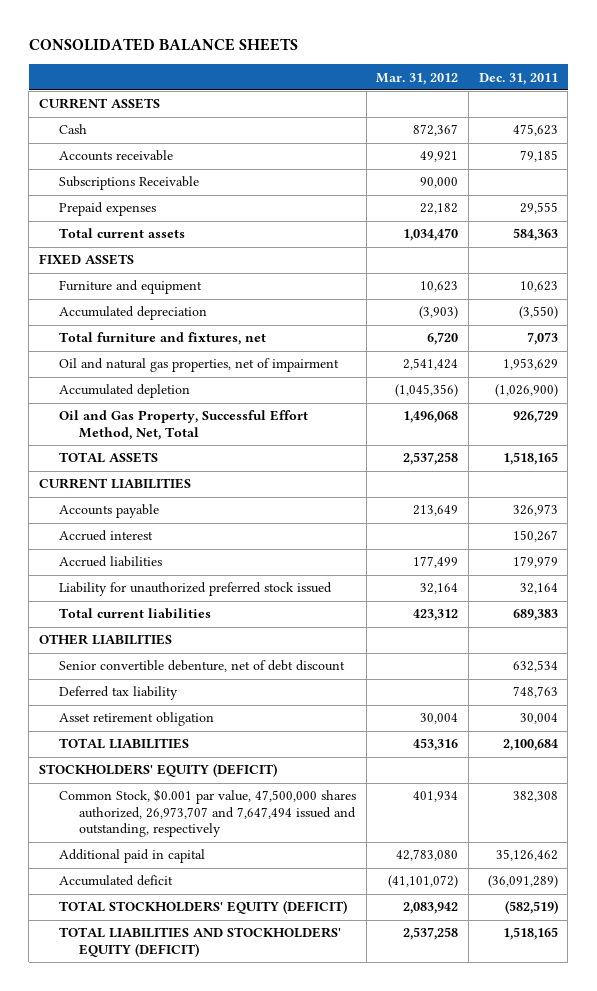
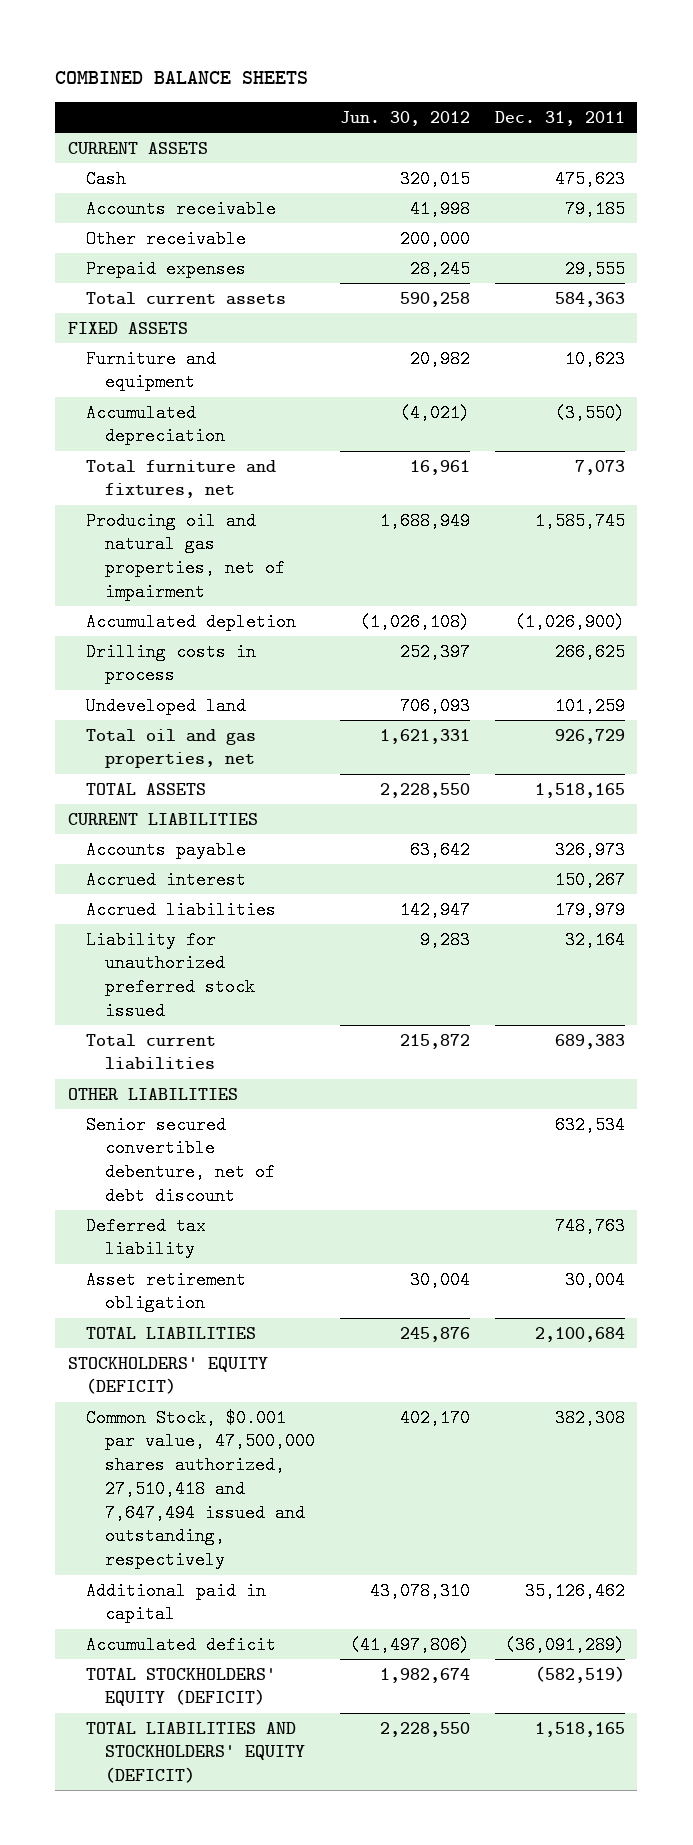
[28,38,298,52] CONSOLIDATED BALANCE SHEETS -> [55,71,309,85] COMBINED BALANCE SHEETS
[376,72,459,85] Mar. 31, 2012 -> none
none -> [339,111,470,127] Jun. 30, 2012
[59,176,200,191] Subscriptions Receivable -> [86,229,247,248] Other receivable
[59,358,340,373] Oil and natural gas properties, net of impairment -> [86,511,285,601] Producing oil and natural gas properties, net of impairment
[502,358,558,371] 1,953,629 -> [534,511,625,530] 1,585,745
none -> [86,642,257,685] Drilling costs in process
none -> [86,696,247,715] Undeveloped land
[59,410,309,440] Oil and Gas Property, Successful Effort Method, Net, Total -> [86,728,257,769] Total oil and gas properties, net
[59,660,346,673] Senior convertible debenture, net of debt discount -> [86,1115,275,1205] Senior secured convertible debenture, net of debt discount
[59,789,357,838] Common Stock, $0.001 par value, 47,500,000 shares authorized, 26,973,707 and 7,647,494 issued and outstanding, respectively -> [86,1408,315,1570] Common Stock, $0.001 par value, 47,500,000 shares authorized, 27,510,418 and 7,647,494 issued and outstanding, respectively

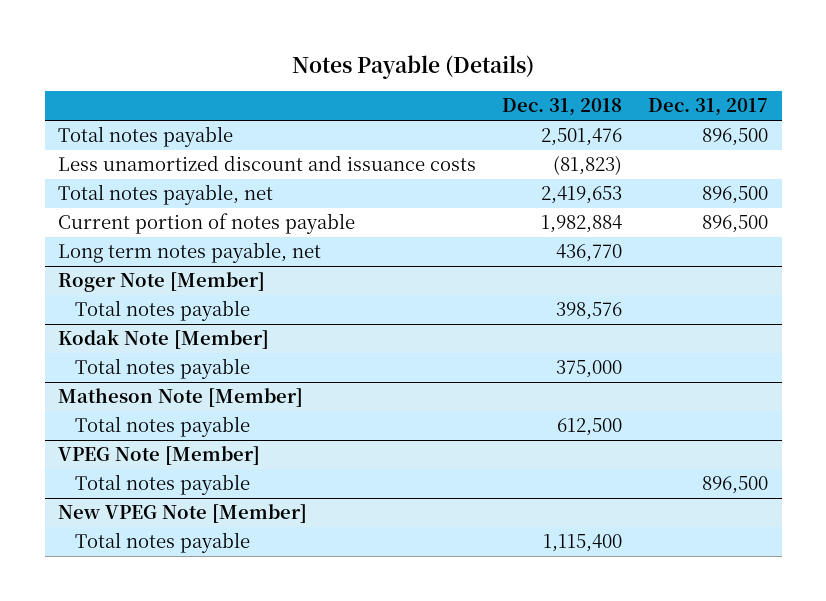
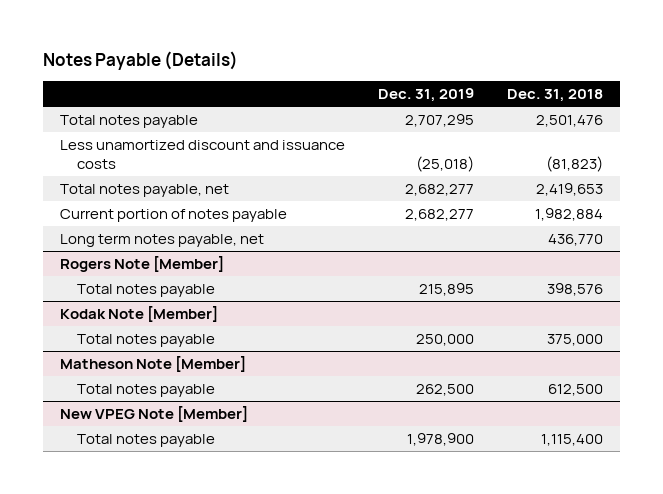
[648,98,769,117] Dec. 31, 2017 -> none
none -> [377,88,474,103] Dec. 31, 2019
[57,272,265,293] Roger Note [Member] -> [59,255,224,272] Rogers Note [Member]
[57,446,260,466] VPEG Note [Member] -> none
[75,474,251,496] Total notes payable -> none

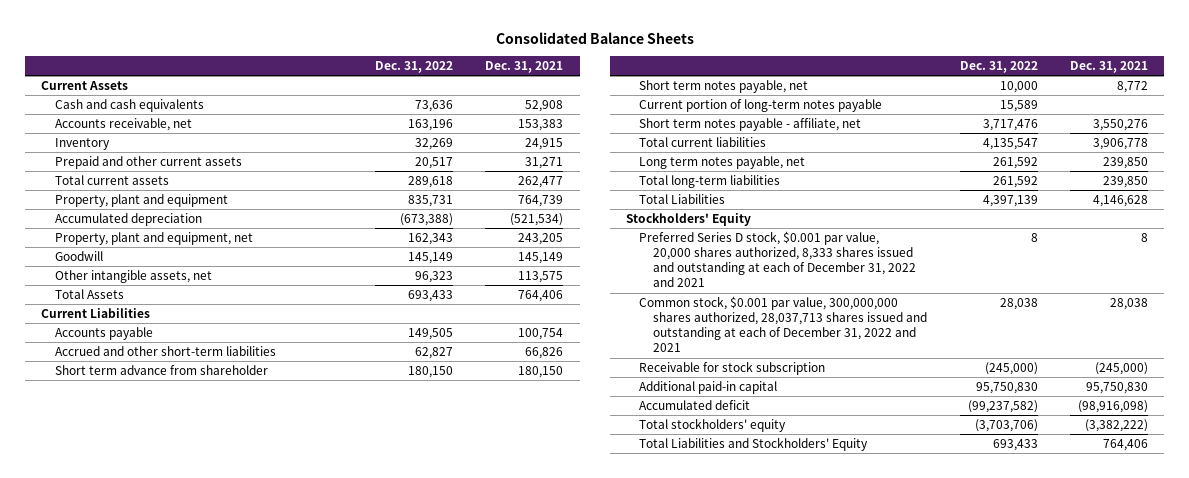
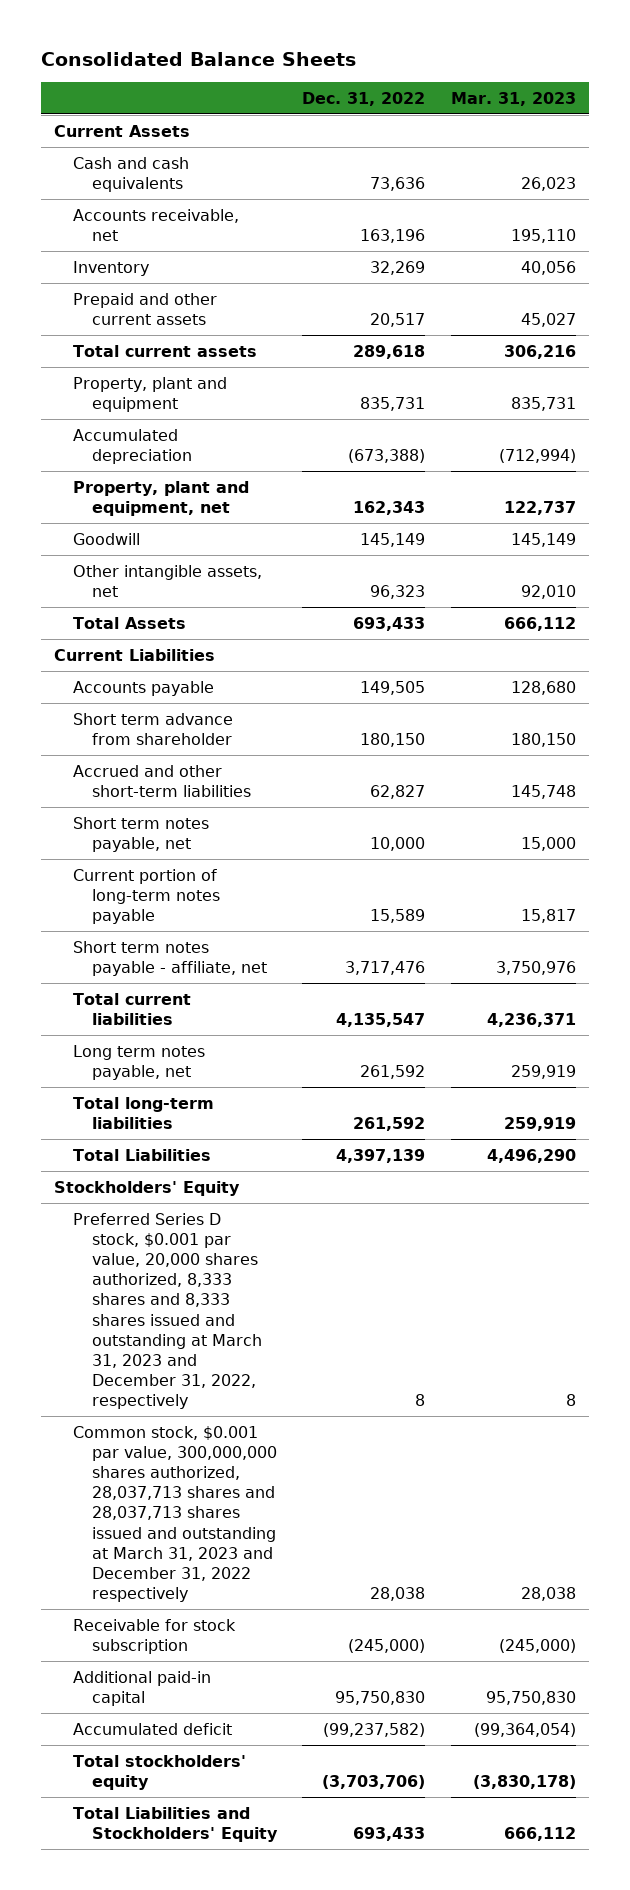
[485,60,564,73] Dec. 31, 2021 -> none
none -> [451,91,577,106] Mar. 31, 2023
[54,346,276,357] Accrued and other short-term liabilities -> [73,764,251,797] Accrued and other short-term liabilities
[639,231,916,288] Preferred Series D stock, $0.001 par value, 20,000 shares authorized, 8,333 shares issued and outstanding at each of December 31, 2022 and 2021 -> [73,1212,262,1410] Preferred Series D stock, $0.001 par value, 20,000 shares authorized, 8,333 shares and 8,333 shares issued and outstanding at March 31, 2023 and December 31, 2022, respectively
[639,296,927,353] Common stock, $0.001 par value, 300,000,000 shares authorized, 28,037,713 shares issued and outstanding at each of December 31, 2022 and 2021 -> [73,1425,277,1603] Common stock, $0.001 par value, 300,000,000 shares authorized, 28,037,713 shares and 28,037,713 shares issued and outstanding at March 31, 2023 and December 31, 2022 respectively

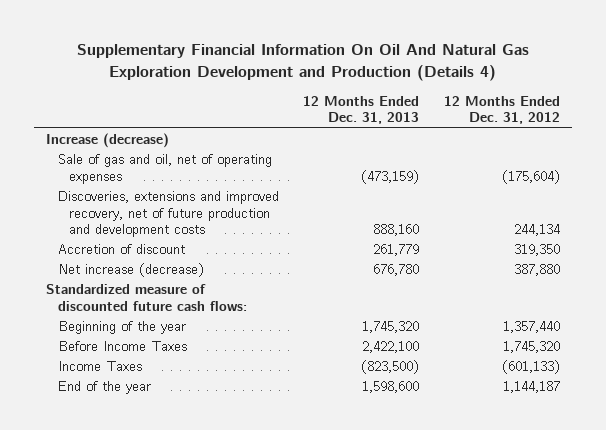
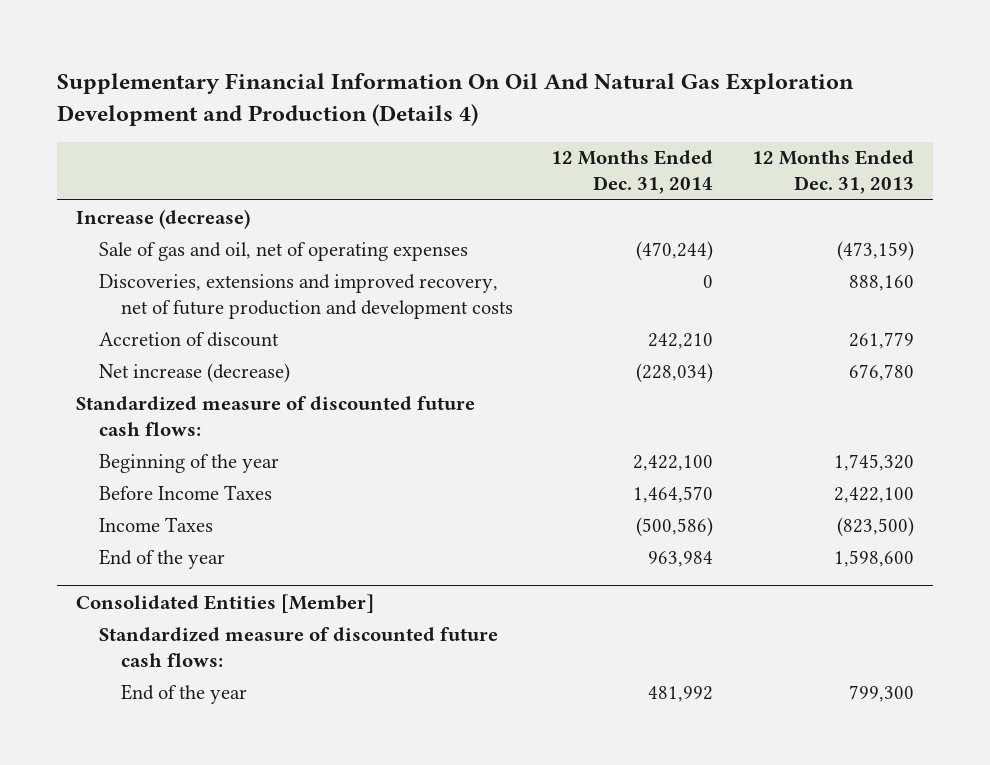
[444,95,561,125] 12 Months Ended Dec. 31, 2012 -> none
none -> [551,150,714,195] 12 Months Ended Dec. 31, 2014
none -> [76,593,375,613] Consolidated Entities [Member]
none -> [98,626,498,667] Standardized measure of discounted future cash flows:
none -> [120,683,247,704] End of the year

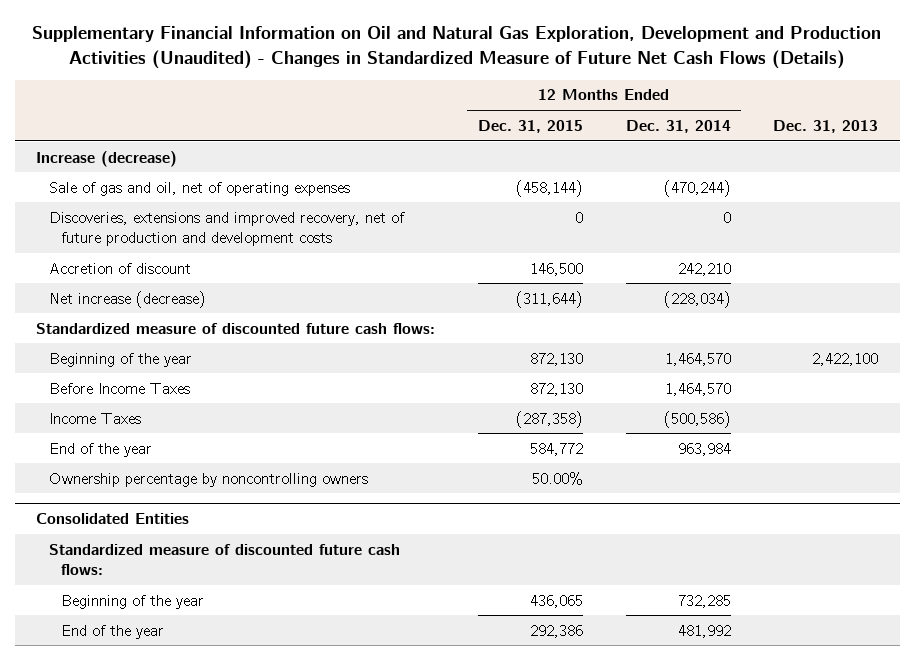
[57,73,855,127] Supplementary Financial Information On Oil And Natural Gas Exploration Development and Production (Details 4) -> [32,26,882,69] Supplementary Financial Information on Oil and Natural Gas Exploration, Development and Production Activities (Unaudited) - Changes in Standardized Measure of Future Net Cash Flows (Details)
[751,150,914,195] 12 Months Ended Dec. 31, 2013 -> none
none -> [477,119,583,133] Dec. 31, 2015
none -> [773,119,879,133] Dec. 31, 2013
[633,454,714,471] 2,422,100 -> [664,352,731,366] 1,464,570
none -> [48,472,368,487] Ownership percentage by noncontrolling owners
[76,593,375,613] Consolidated Entities [Member] -> [36,512,190,524] Consolidated Entities
none -> [61,594,205,609] Beginning of the year

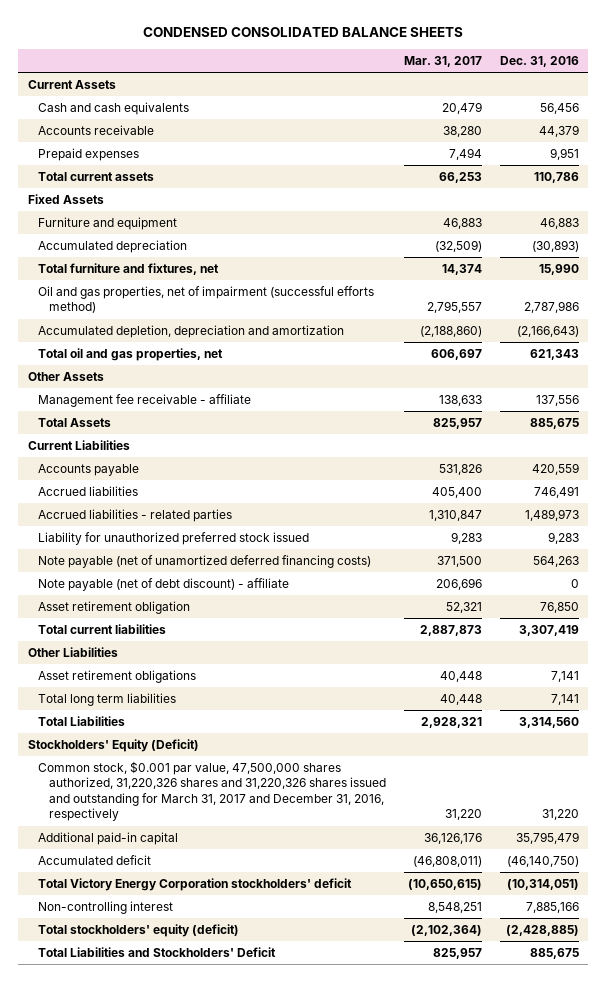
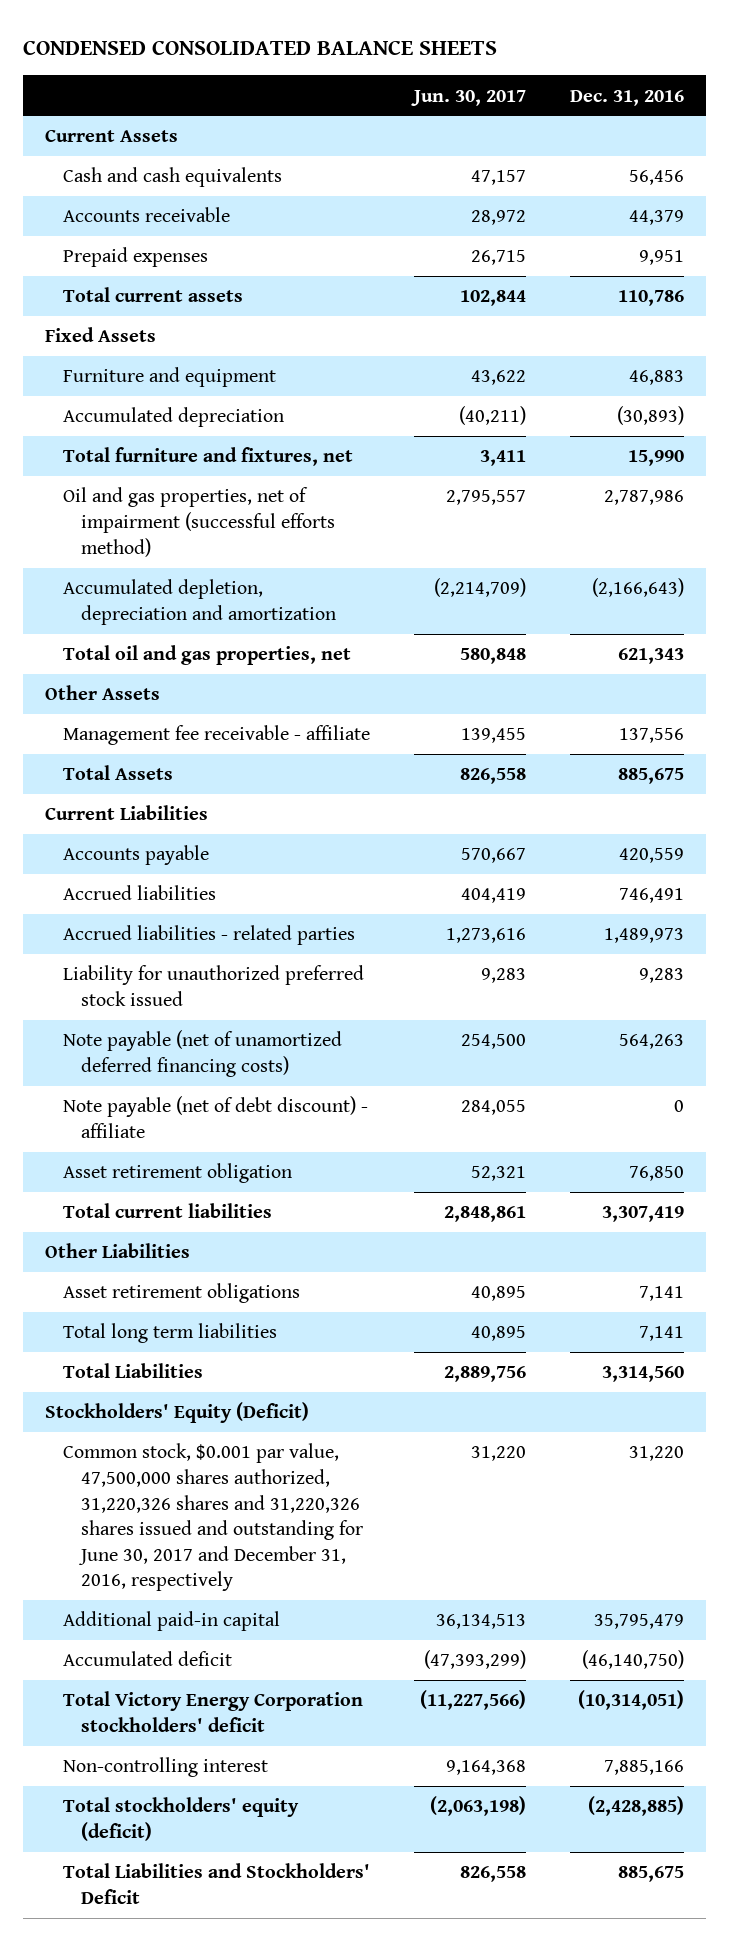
[404,55,483,67] Mar. 31, 2017 -> none
none -> [411,89,527,106] Jun. 30, 2017
[38,761,386,822] Common stock, $0.001 par value, 47,500,000 shares authorized, 31,220,326 shares and 31,220,326 shares issued and outstanding for March 31, 2017 and December 31, 2016, respectively -> [63,1443,364,1592] Common stock, $0.001 par value, 47,500,000 shares authorized, 31,220,326 shares and 31,220,326 shares issued and outstanding for June 30, 2017 and December 31, 2016, respectively

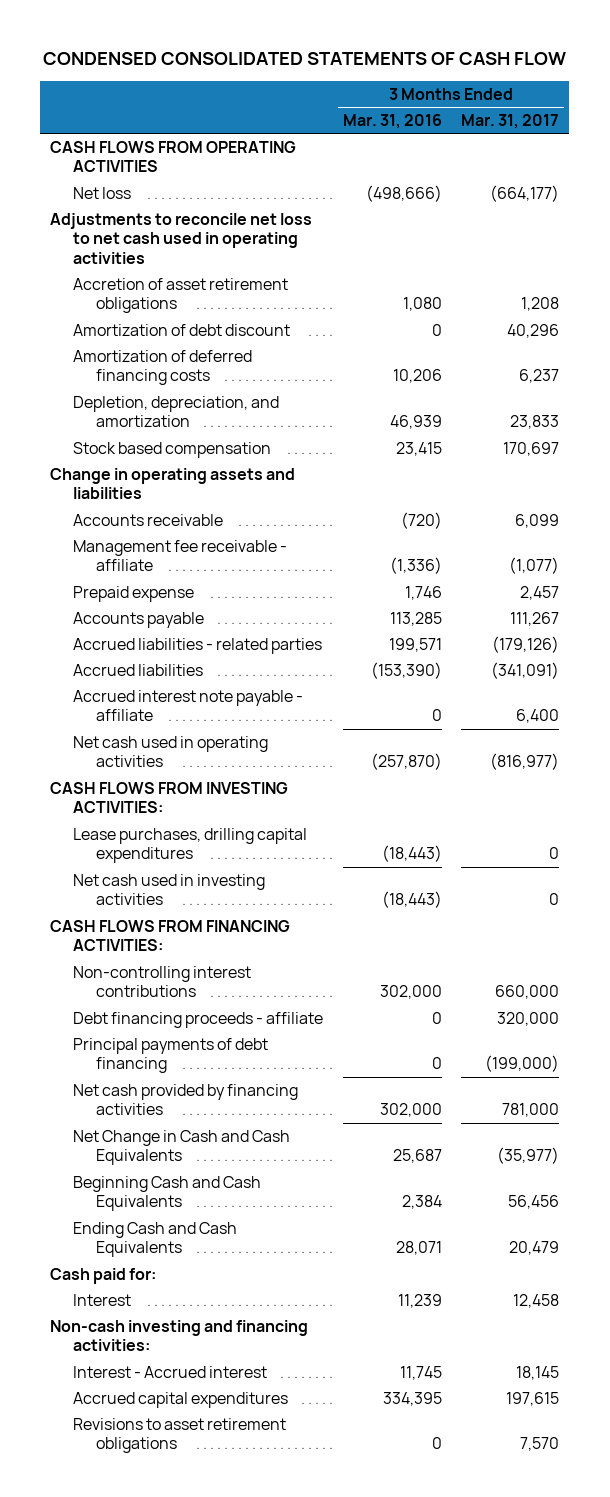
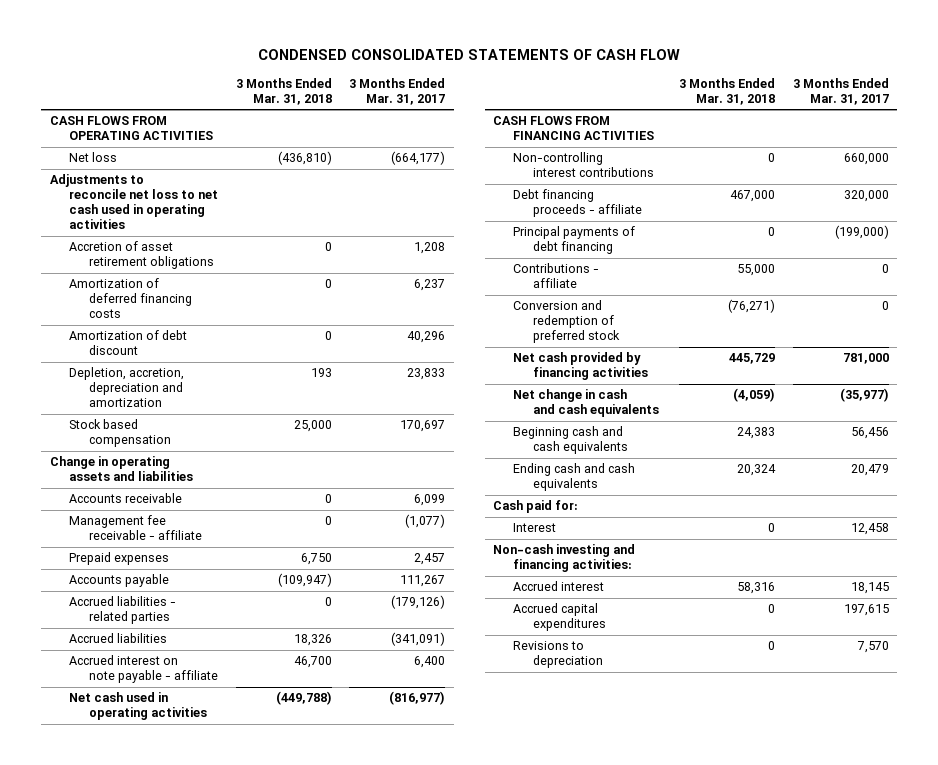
[342,114,442,130] Mar. 31, 2016 -> none
none -> [235,77,332,105] 3 Months Ended Mar. 31, 2018
[73,323,291,336] Amortization of debt discount -> [69,330,188,356] Amortization of debt discount
[73,395,280,428] Depletion, depreciation, and amortization -> [69,367,185,408] Depletion, accretion, depreciation and amortization
[73,585,195,602] Prepaid expense -> [69,552,170,566] Prepaid expenses
[73,689,304,722] Accrued interest note payable - affiliate -> [69,655,218,684] Accrued interest on note payable - affiliate
[50,781,289,814] CASH FLOWS FROM INVESTING ACTIVITIES: -> none
[73,827,308,864] Lease purchases, drilling capital expenditures -> none
[73,873,266,906] Net cash used in investing activities -> none
[50,919,291,952] CASH FLOWS FROM FINANCING ACTIVITIES: -> [493,116,655,141] CASH FLOWS FROM FINANCING ACTIVITIES
none -> [513,263,600,289] Contributions - affiliate
none -> [513,300,620,344] Conversion and redemption of preferred stock
[73,1129,291,1166] Net Change in Cash and Cash Equivalents -> [513,389,659,418] Net change in cash and cash equivalents
[73,1175,262,1212] Beginning Cash and Cash Equivalents -> [513,426,628,455] Beginning cash and cash equivalents
[73,1221,238,1258] Ending Cash and Cash Equivalents -> [513,463,636,492] Ending cash and cash equivalents
[73,1365,268,1378] Interest - Accrued interest -> [513,581,605,592] Accrued interest
[73,1417,287,1454] Revisions to asset retirement obligations -> [513,641,603,669] Revisions to depreciation

